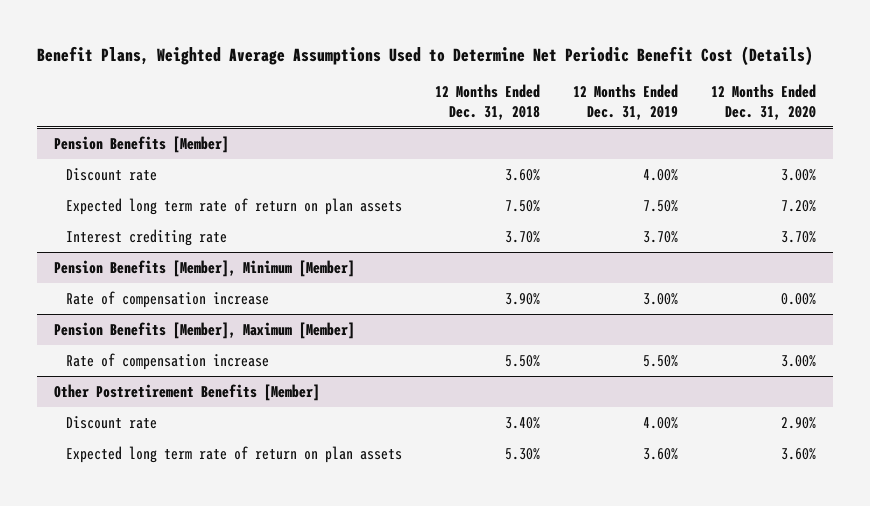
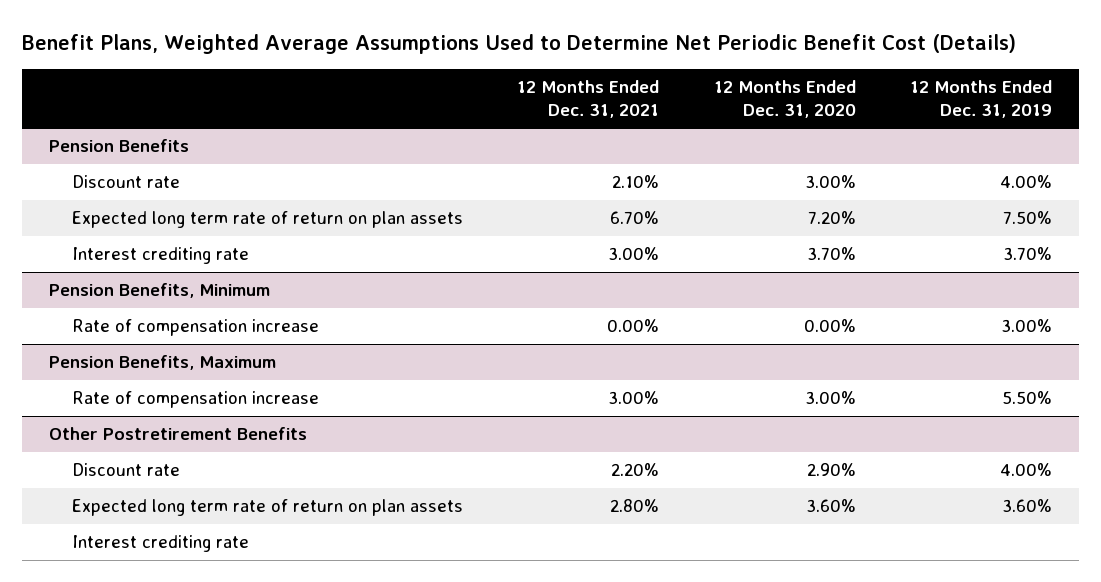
[434,84,540,120] 12 Months Ended Dec. 31, 2018 -> none
none -> [517,80,660,118] 12 Months Ended Dec. 31, 2021
[53,135,229,153] Pension Benefits [Member] -> [48,139,189,153] Pension Benefits
[53,259,355,277] Pension Benefits [Member], Minimum [Member] -> [48,283,270,299] Pension Benefits, Minimum
[53,321,355,339] Pension Benefits [Member], Maximum [Member] -> [48,355,276,371] Pension Benefits, Maximum
[53,383,320,401] Other Postretirement Benefits [Member] -> [48,427,307,441] Other Postretirement Benefits
none -> [71,535,249,553] Interest crediting rate

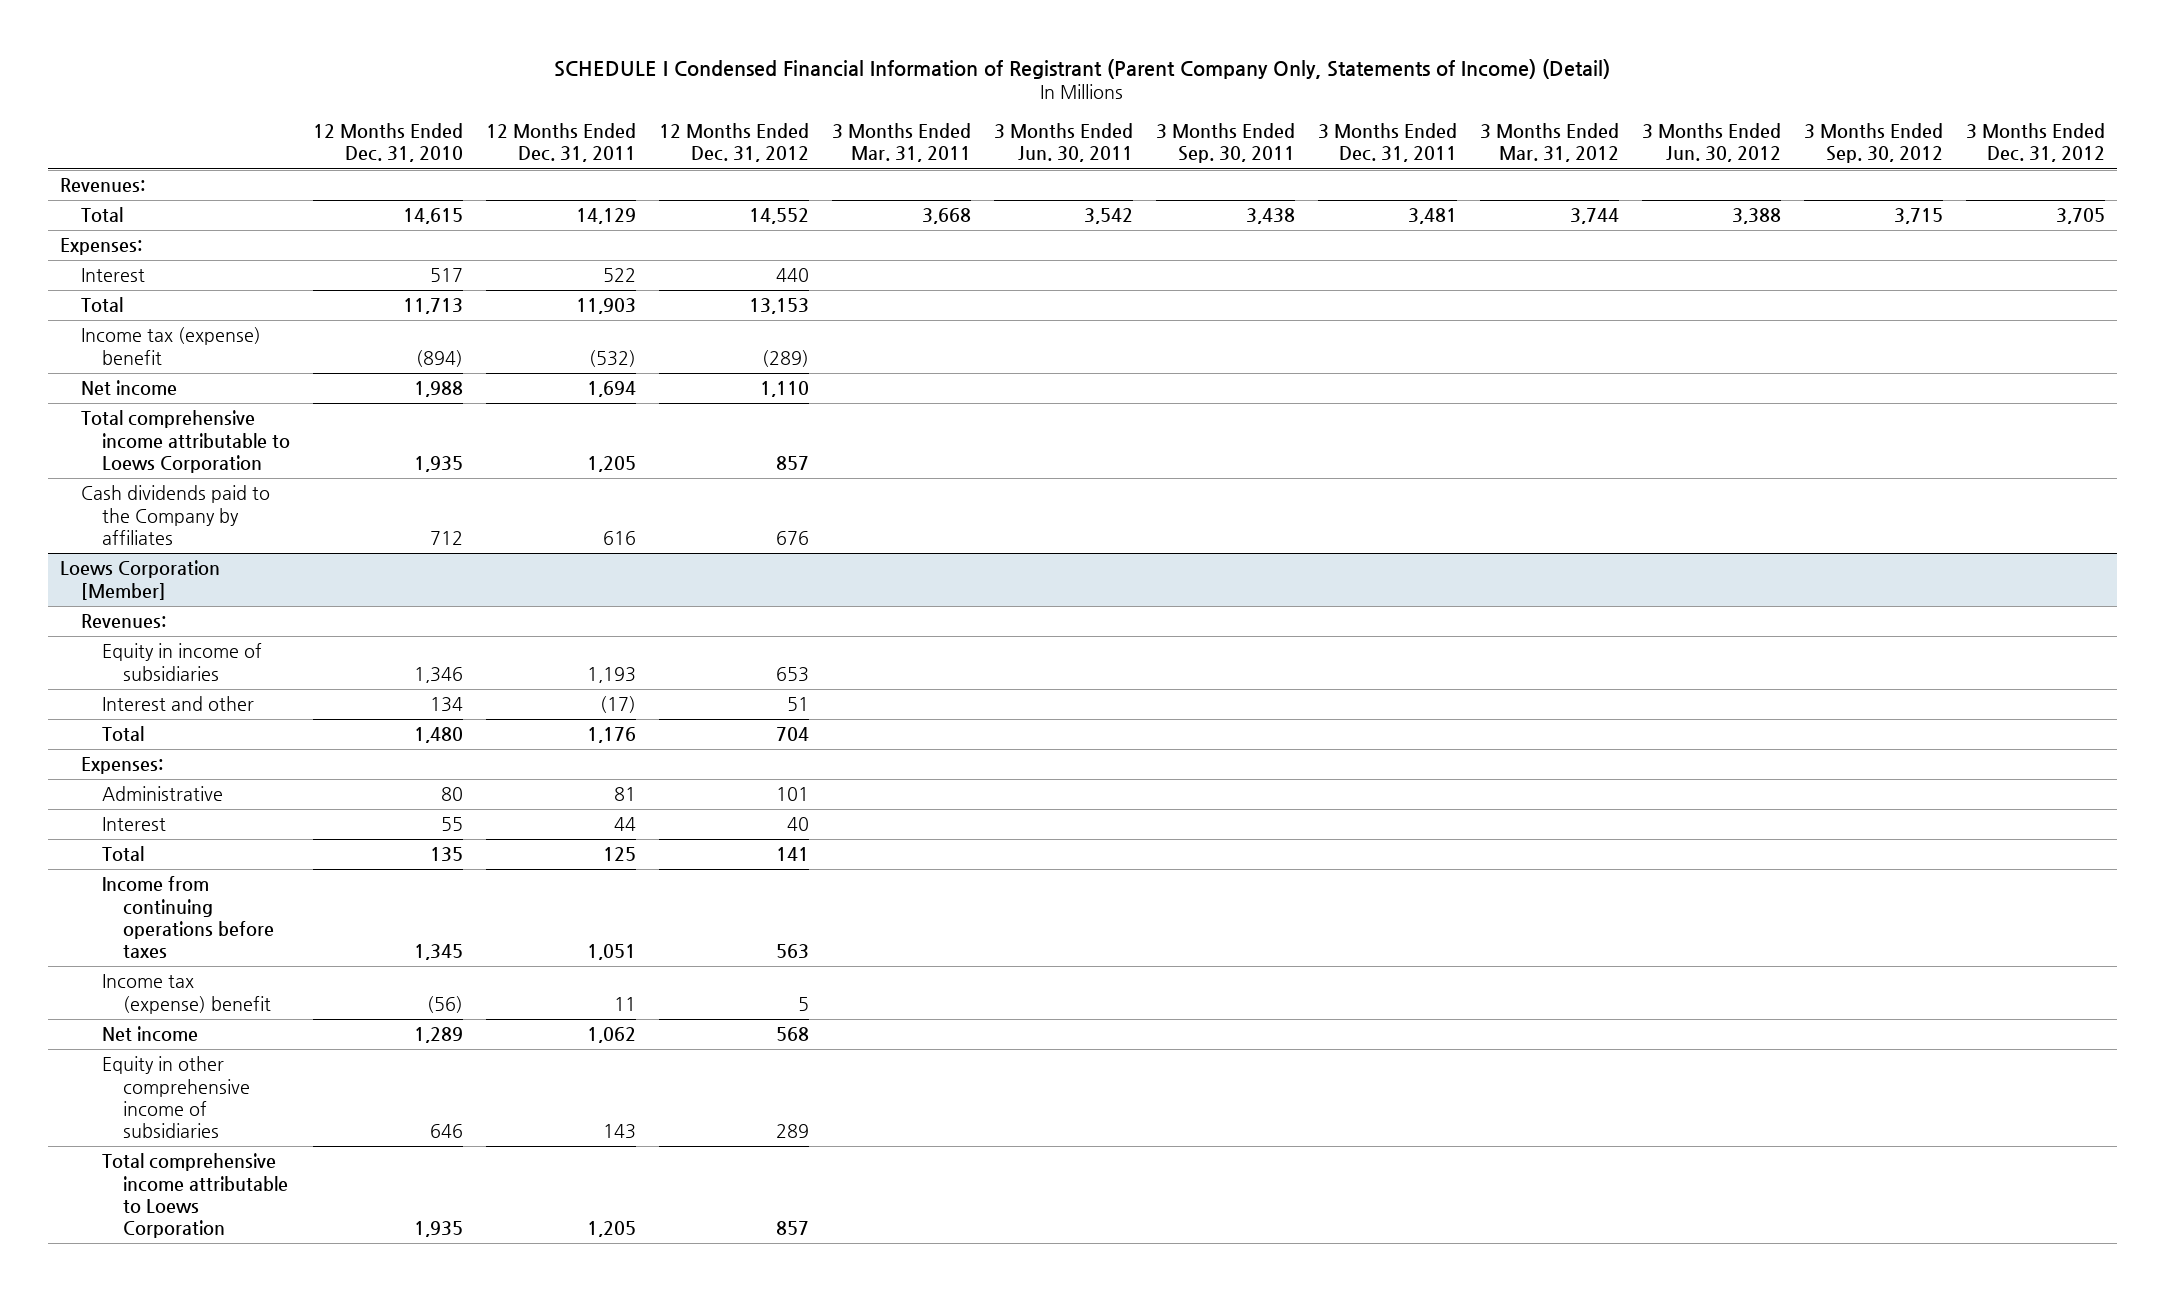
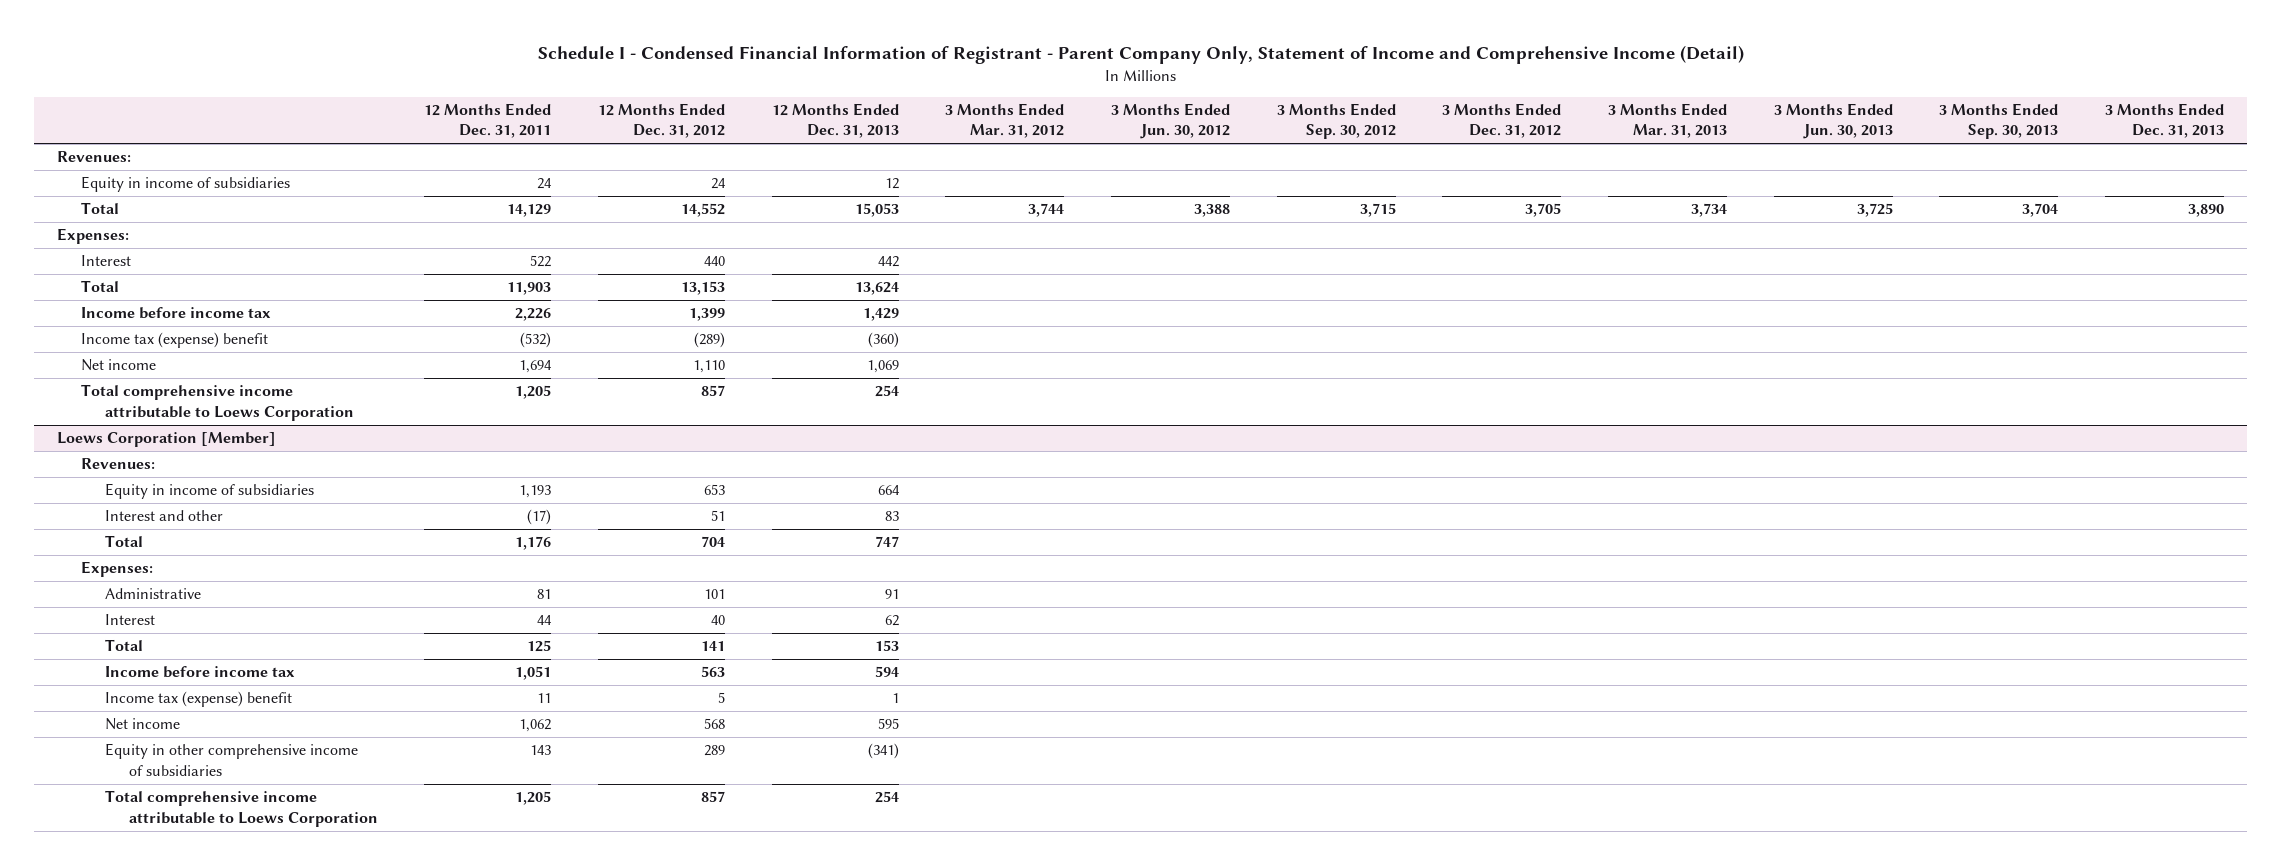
[554,59,1611,80] SCHEDULE I Condensed Financial Information of Registrant (Parent Company Only, Statements of Income) (Detail) -> [537,44,1744,64] Schedule I - Condensed Financial Information of Registrant - Parent Company Only, Statement of Income and Comprehensive Income (Detail)
[313,123,464,163] 12 Months Ended Dec. 31, 2010 -> none
[832,123,972,163] 3 Months Ended Mar. 31, 2011 -> none
[994,123,1134,163] 3 Months Ended Jun. 30, 2011 -> none
[1156,123,1296,164] 3 Months Ended Sep. 30, 2011 -> none
[1318,123,1458,163] 3 Months Ended Dec. 31, 2011 -> none
none -> [771,102,899,139] 12 Months Ended Dec. 31, 2013
none -> [1608,102,1728,139] 3 Months Ended Mar. 31, 2013
none -> [1773,102,1893,140] 3 Months Ended Jun. 30, 2013
none -> [1939,102,2059,140] 3 Months Ended Sep. 30, 2013
none -> [2105,102,2225,139] 3 Months Ended Dec. 31, 2013
none -> [81,176,291,193] Equity in income of subsidiaries
none -> [81,307,272,320] Income before income tax
[80,485,270,545] Cash dividends paid to the Company by affiliates -> none
[102,876,275,959] Income from continuing operations before taxes -> [104,666,295,679] Income before income tax

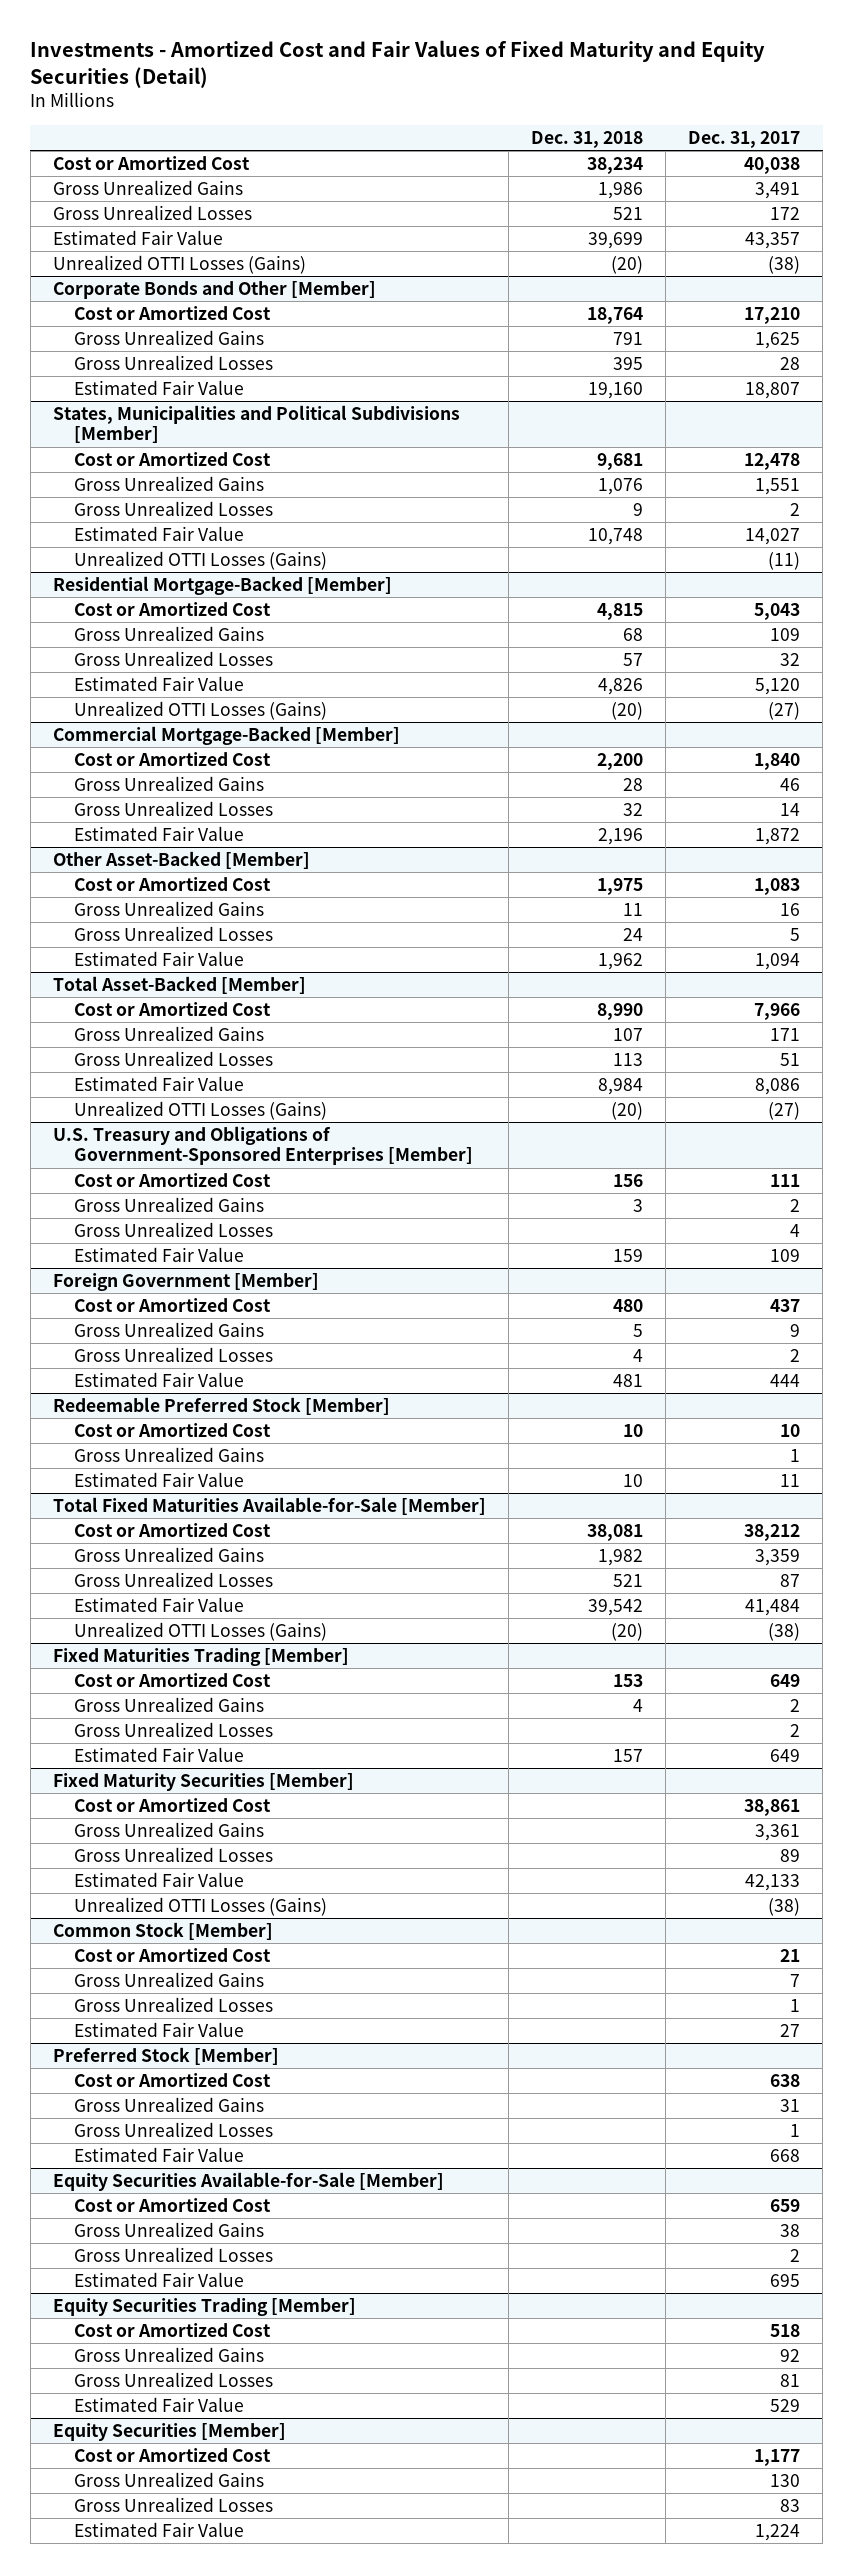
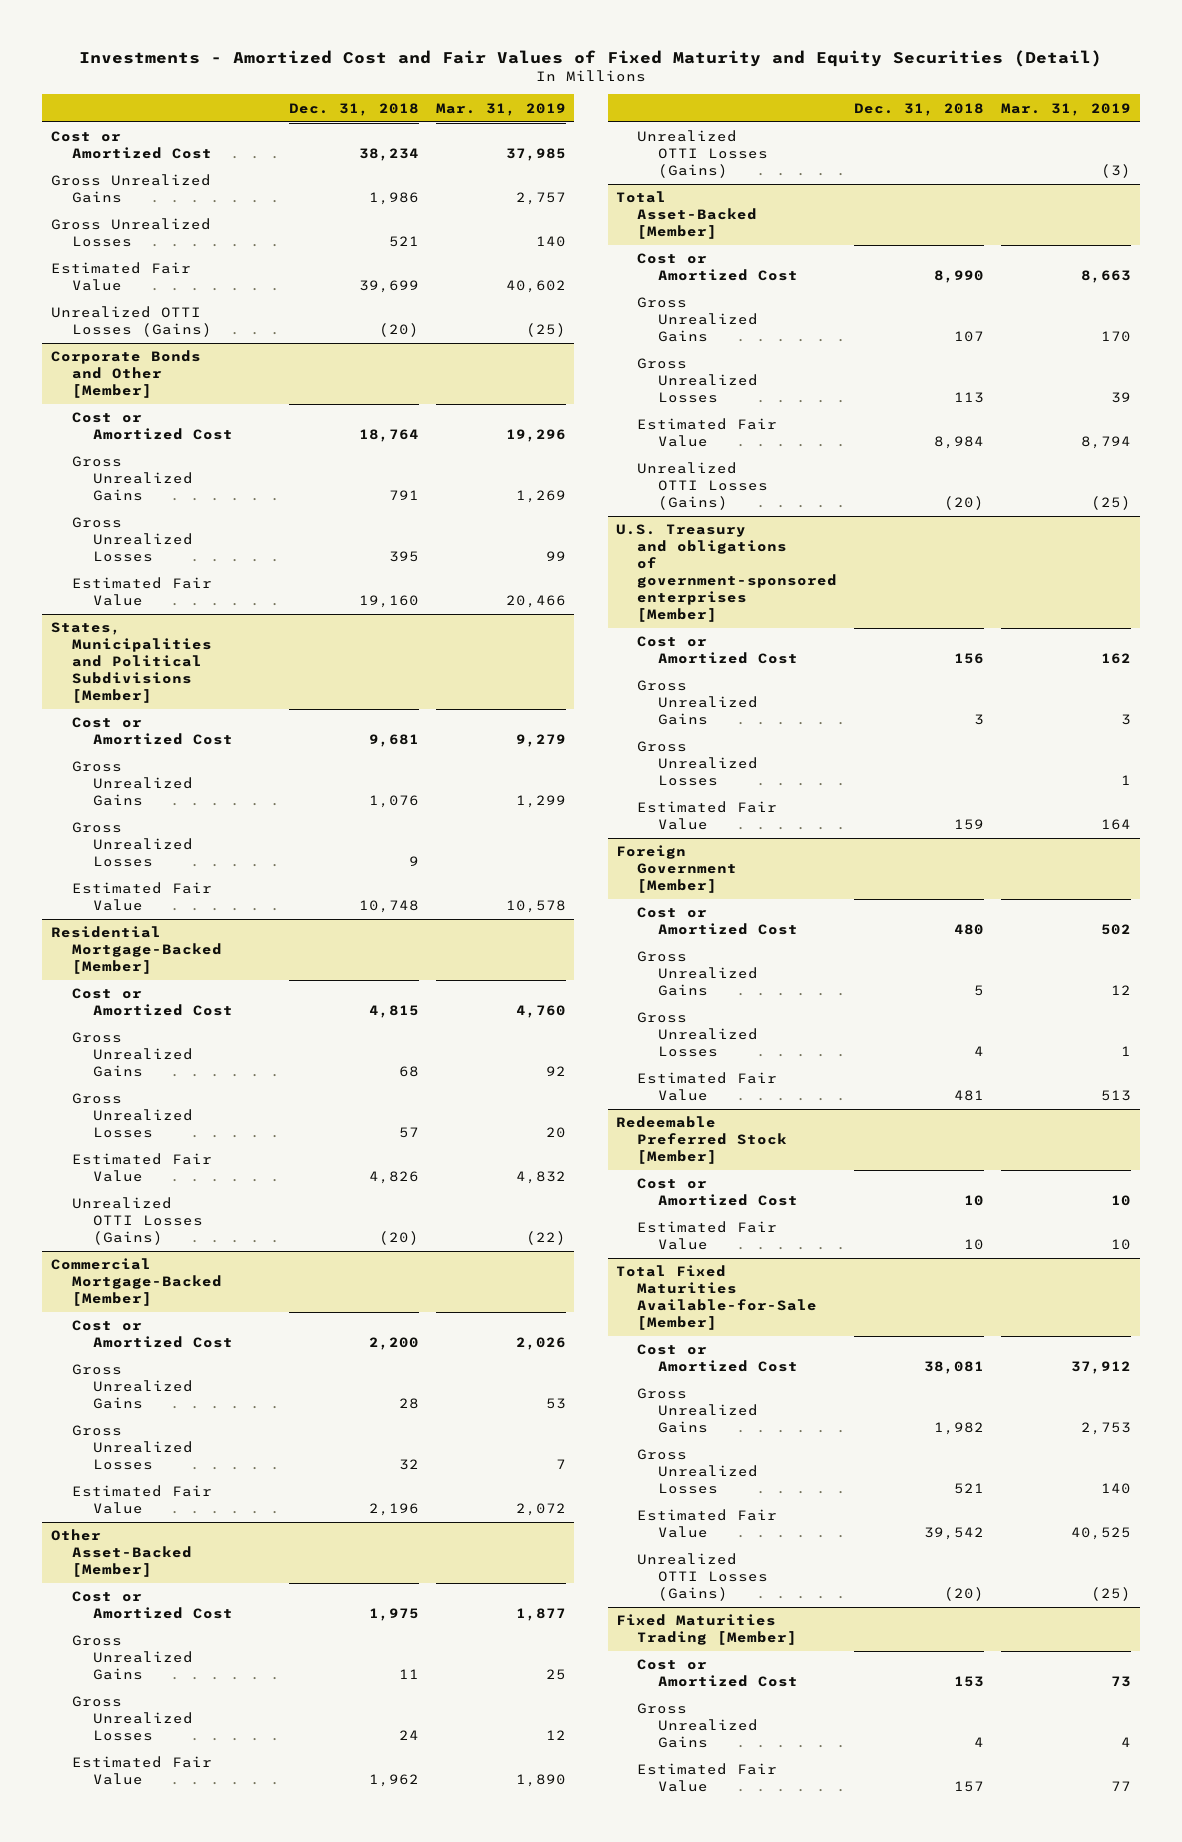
[687,130,800,148] Dec. 31, 2017 -> none
none -> [435,102,566,116] Mar. 31, 2019
[74,551,328,571] Unrealized OTTI Losses (Gains) -> none
none -> [637,130,769,179] Unrealized OTTI Losses (Gains)
[52,1126,474,1166] U.S. Treasury and Obligations of Government-Sponsored Enterprises [Member] -> [616,524,838,623] U.S. Treasury and obligations of government-sponsored enterprises [Member]
[74,1447,265,1463] Gross Unrealized Gains -> none
[74,1722,274,1738] Gross Unrealized Losses -> none
[52,1773,354,1792] Fixed Maturity Securities [Member] -> none
[74,1798,272,1813] Cost or Amortized Cost -> none
[74,1822,265,1838] Gross Unrealized Gains -> none
[74,1847,274,1863] Gross Unrealized Losses -> none
[74,1872,245,1888] Estimated Fair Value -> none
[74,1897,328,1917] Unrealized OTTI Losses (Gains) -> none
[52,1922,273,1941] Common Stock [Member] -> none
[74,1948,272,1963] Cost or Amortized Cost -> none
[74,1972,265,1988] Gross Unrealized Gains -> none
[74,1997,274,2013] Gross Unrealized Losses -> none
[74,2022,245,2038] Estimated Fair Value -> none
[52,2047,279,2066] Preferred Stock [Member] -> none
[74,2073,272,2088] Cost or Amortized Cost -> none
[74,2097,265,2113] Gross Unrealized Gains -> none
[74,2122,274,2138] Gross Unrealized Losses -> none
[74,2147,245,2163] Estimated Fair Value -> none
[52,2172,444,2192] Equity Securities Available-for-Sale [Member] -> none
[74,2198,272,2213] Cost or Amortized Cost -> none
[74,2222,265,2238] Gross Unrealized Gains -> none
[74,2247,274,2263] Gross Unrealized Losses -> none
[74,2272,245,2288] Estimated Fair Value -> none
[52,2298,356,2317] Equity Securities Trading [Member] -> none
[74,2323,272,2338] Cost or Amortized Cost -> none
[74,2347,265,2363] Gross Unrealized Gains -> none
[74,2372,274,2388] Gross Unrealized Losses -> none
[74,2397,245,2413] Estimated Fair Value -> none
[52,2423,286,2442] Equity Securities [Member] -> none
[74,2448,272,2463] Cost or Amortized Cost -> none
[74,2472,265,2488] Gross Unrealized Gains -> none
[74,2497,274,2513] Gross Unrealized Losses -> none
[74,2522,245,2538] Estimated Fair Value -> none

